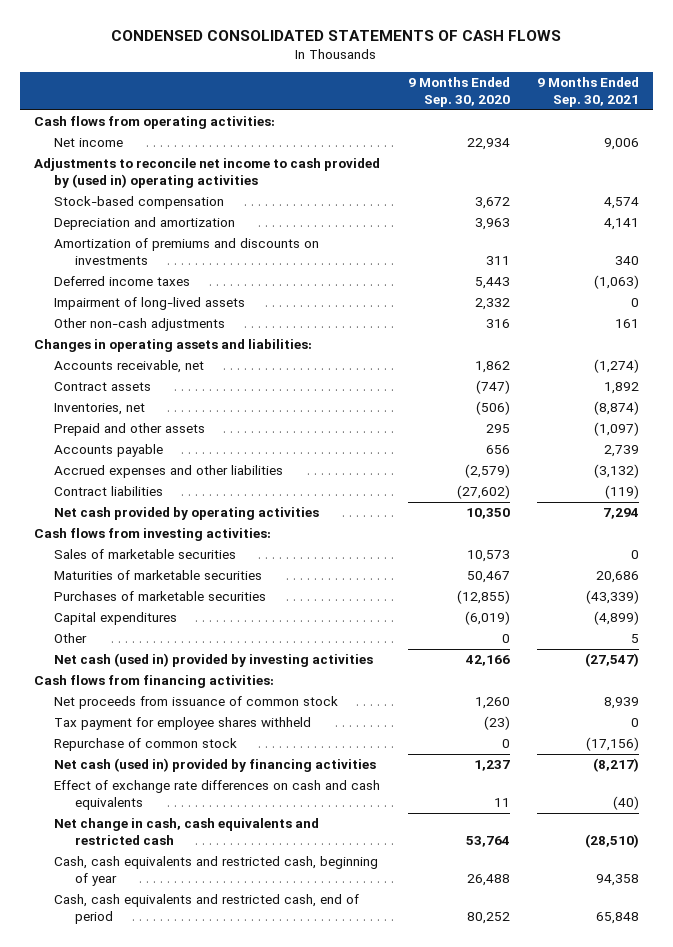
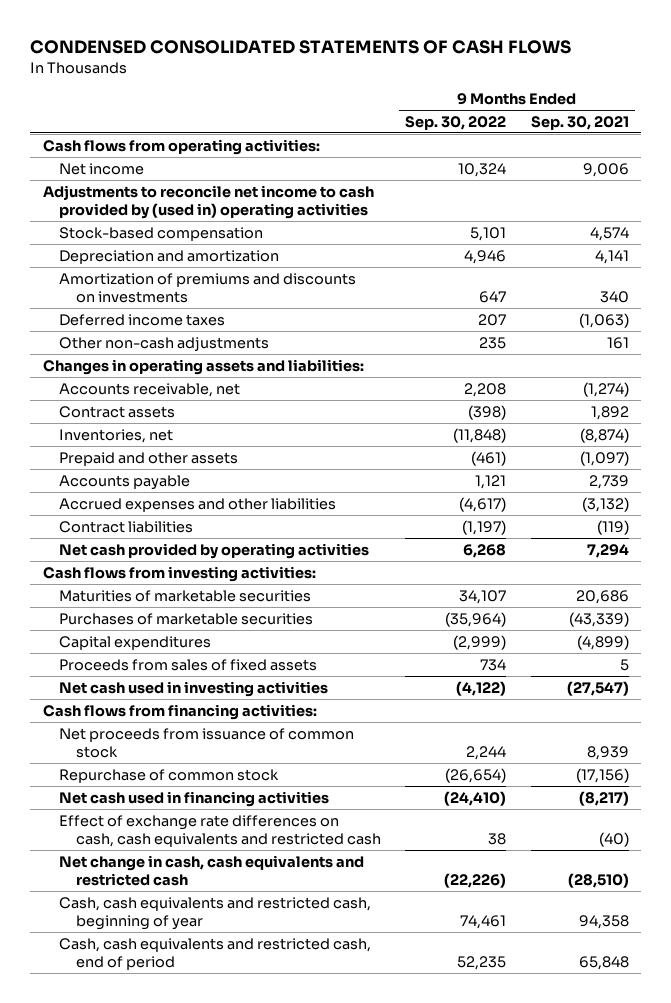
[407,77,510,108] 9 Months Ended Sep. 30, 2020 -> none
none -> [405,115,507,130] Sep. 30, 2022
[54,297,246,311] Impairment of long-lived assets -> none
[54,549,237,560] Sales of marketable securities -> none
[54,633,88,644] Other -> none
none -> [59,658,318,671] Proceeds from sales of fixed assets
[54,653,374,668] Net cash (used in) provided by investing activities -> [59,680,329,697] Net cash used in investing activities
[54,717,312,731] Tax payment for employee shares withheld -> none
[54,758,377,773] Net cash (used in) provided by financing activities -> [59,790,330,807] Net cash used in financing activities
[54,780,381,811] Effect of exchange rate differences on cash and cash equivalents -> [59,814,381,847] Effect of exchange rate differences on cash, cash equivalents and restricted cash

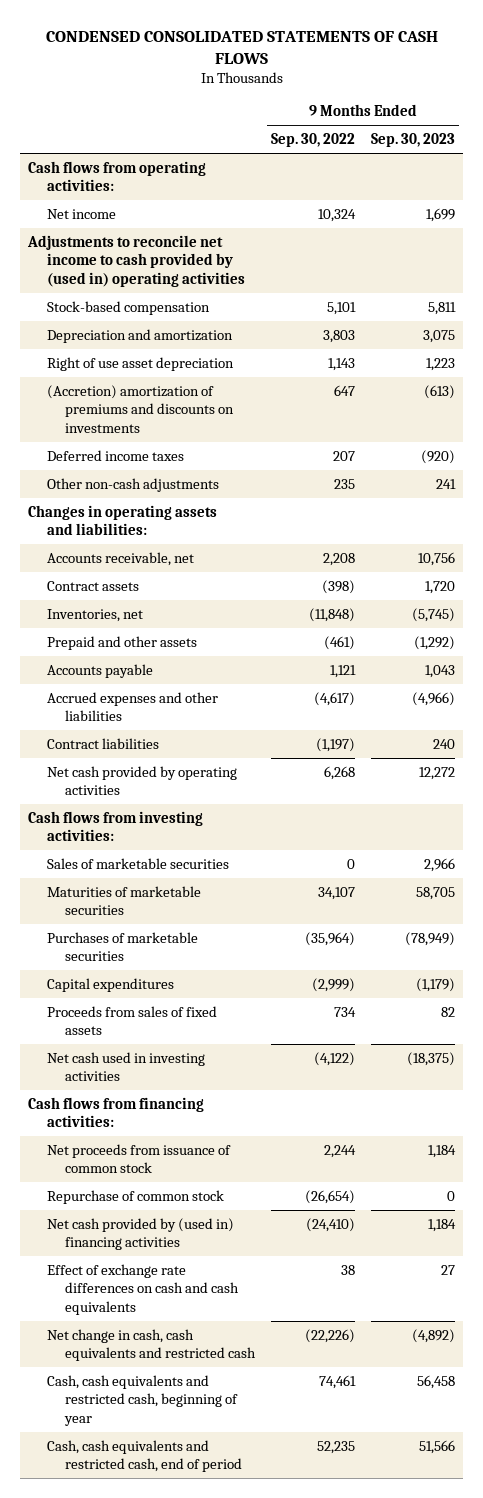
[530,115,629,130] Sep. 30, 2021 -> none
none -> [371,133,456,148] Sep. 30, 2023
[464,249,507,264] 4,946 -> [323,329,356,343] 3,803
none -> [46,356,234,371] Right of use asset depreciation
[59,272,357,303] Amortization of premiums and discounts on investments -> [46,384,235,433] (Accretion) amortization of premiums and discounts on investments
none -> [46,857,229,869] Sales of marketable securities
[59,790,330,807] Net cash used in financing activities -> [46,1217,234,1251] Net cash provided by (used in) financing activities
[59,814,381,847] Effect of exchange rate differences on cash, cash equivalents and restricted cash -> [46,1263,240,1315] Effect of exchange rate differences on cash and cash equivalents

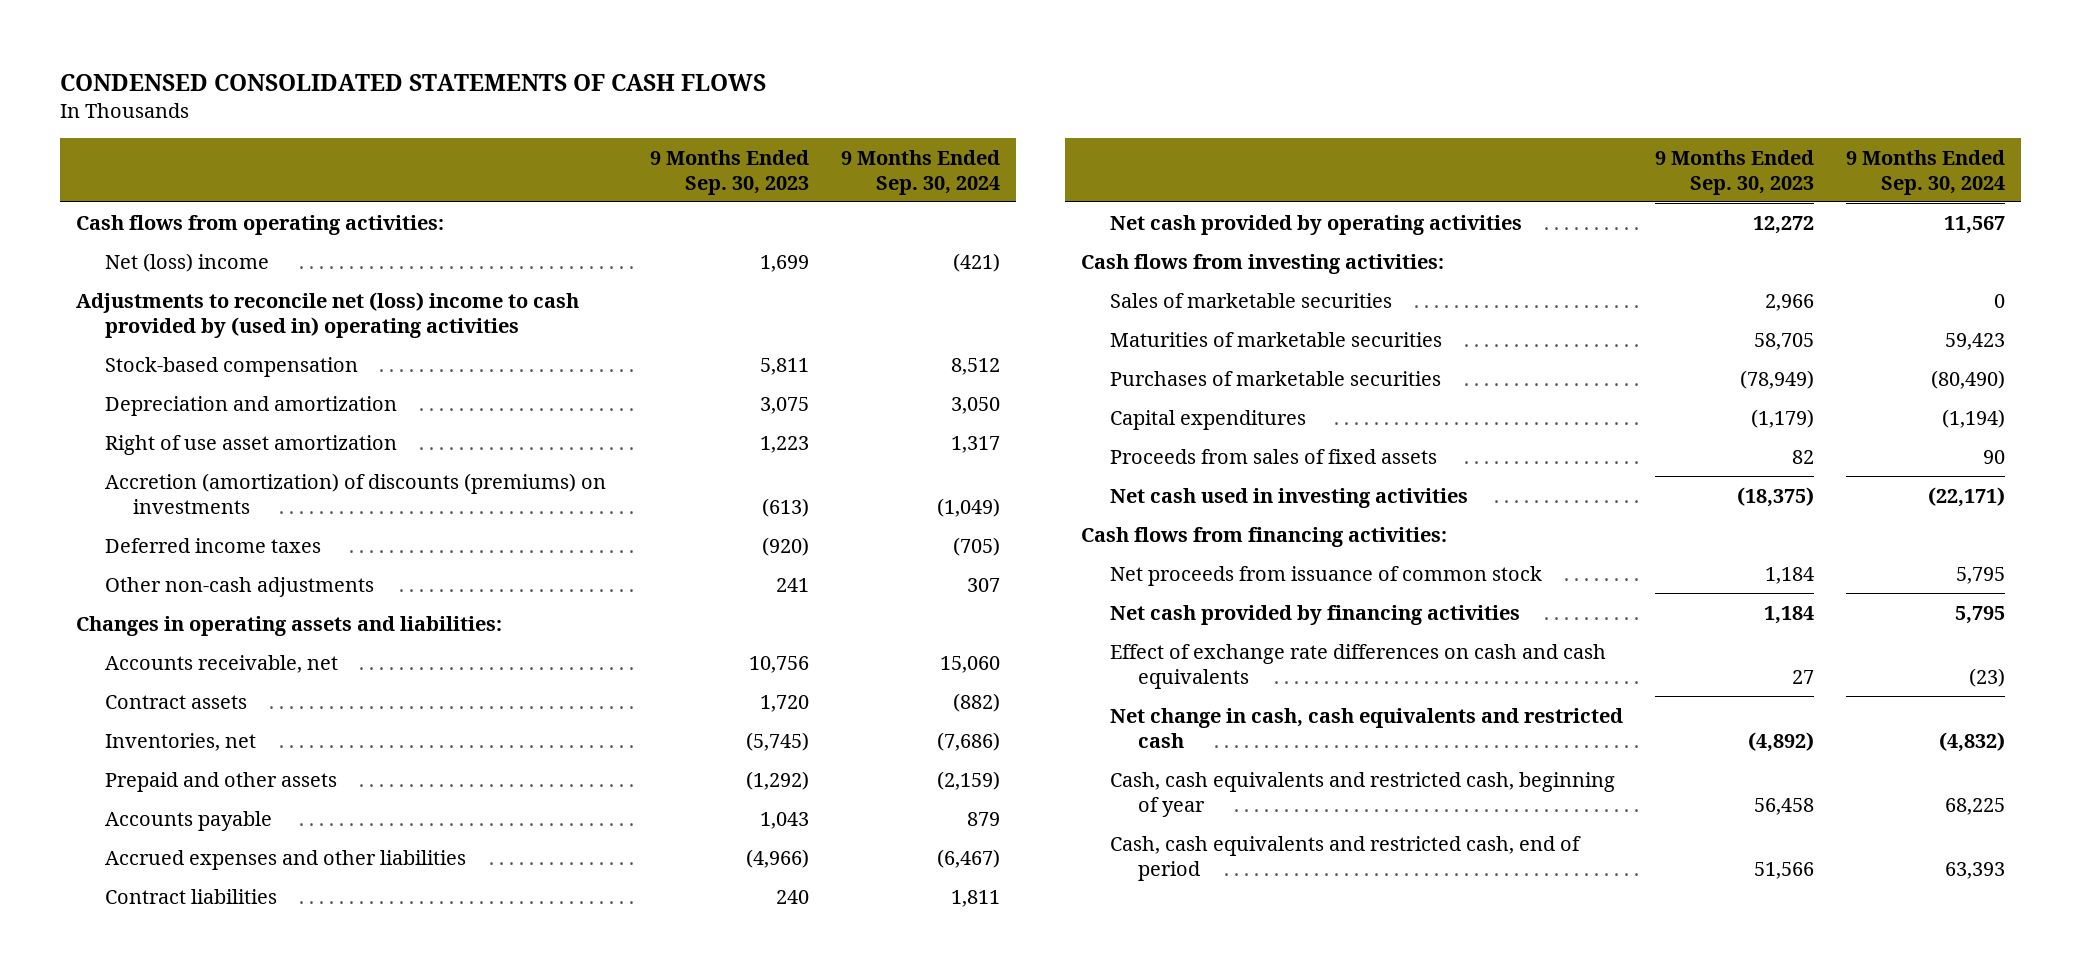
[271,133,356,148] Sep. 30, 2022 -> none
none -> [840,149,1000,195] 9 Months Ended Sep. 30, 2024
[46,208,116,219] Net income -> [104,252,269,272] Net (loss) income
[26,234,245,287] Adjustments to reconcile net income to cash provided by (used in) operating activities -> [76,291,580,338] Adjustments to reconcile net (loss) income to cash provided by (used in) operating activities
[46,356,234,371] Right of use asset depreciation -> [104,434,397,455] Right of use asset amortization
[46,384,235,433] (Accretion) amortization of premiums and discounts on investments -> [104,472,606,514] Accretion (amortization) of discounts (premiums) on investments
[46,1189,224,1204] Repurchase of common stock -> none
[46,1217,234,1251] Net cash provided by (used in) financing activities -> [1109,604,1520,625] Net cash provided by financing activities

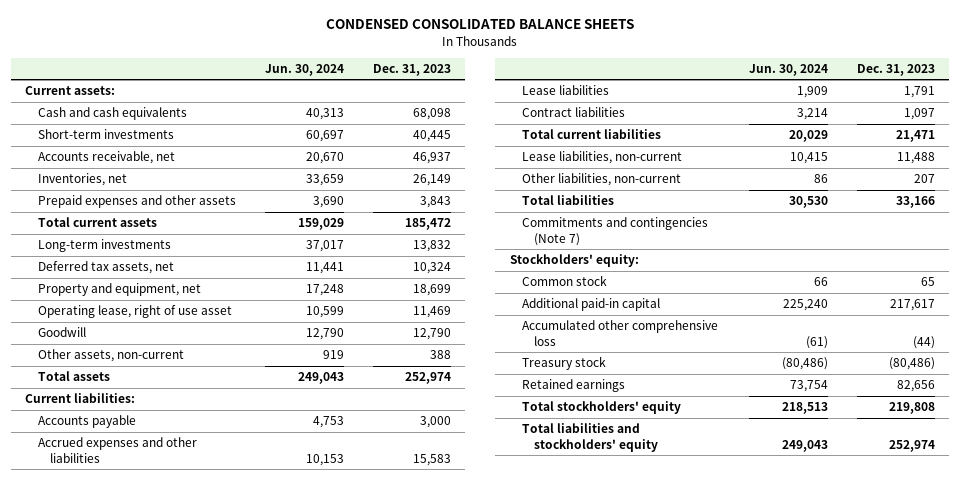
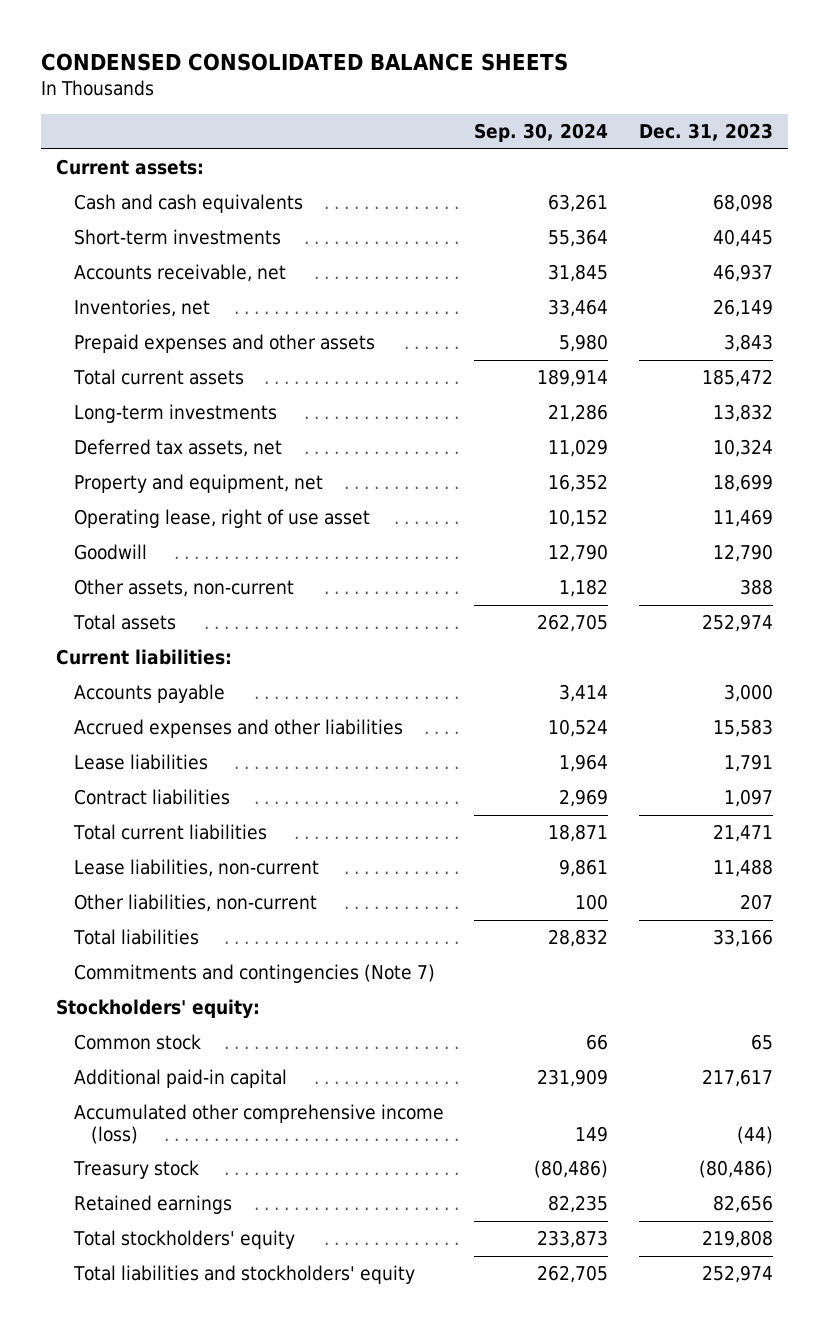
[264,63,344,76] Jun. 30, 2024 -> none
none -> [474,123,609,143] Sep. 30, 2024
[521,320,718,346] Accumulated other comprehensive loss -> [73,1104,444,1144] Accumulated other comprehensive income (loss)

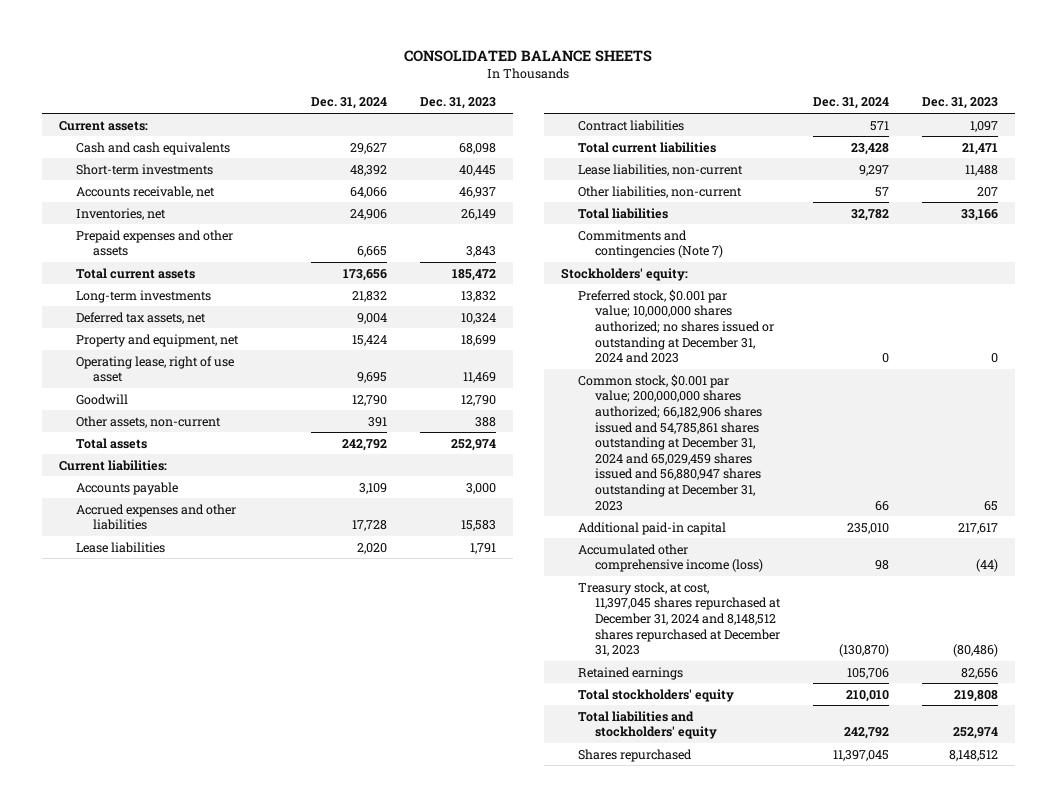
[40,52,568,71] CONDENSED CONSOLIDATED BALANCE SHEETS -> [404,50,653,63] CONSOLIDATED BALANCE SHEETS
[474,123,609,143] Sep. 30, 2024 -> none
none -> [311,97,388,110] Dec. 31, 2024
none -> [578,288,775,364] Preferred stock, $0.001 par value; 10,000,000 shares authorized; no shares issued or outstanding at December 31, 2024 and 2023
[73,1034,201,1051] Common stock -> [578,373,763,511] Common stock, $0.001 par value; 200,000,000 shares authorized; 66,182,906 shares issued and 54,785,861 shares outstanding at December 31, 2024 and 65,029,459 shares issued and 56,880,947 shares outstanding at December 31, 2023
[72,1160,199,1180] Treasury stock -> [578,581,782,657] Treasury stock, at cost, 11,397,045 shares repurchased at December 31, 2024 and 8,148,512 shares repurchased at December 31, 2023
none -> [578,748,693,762] Shares repurchased

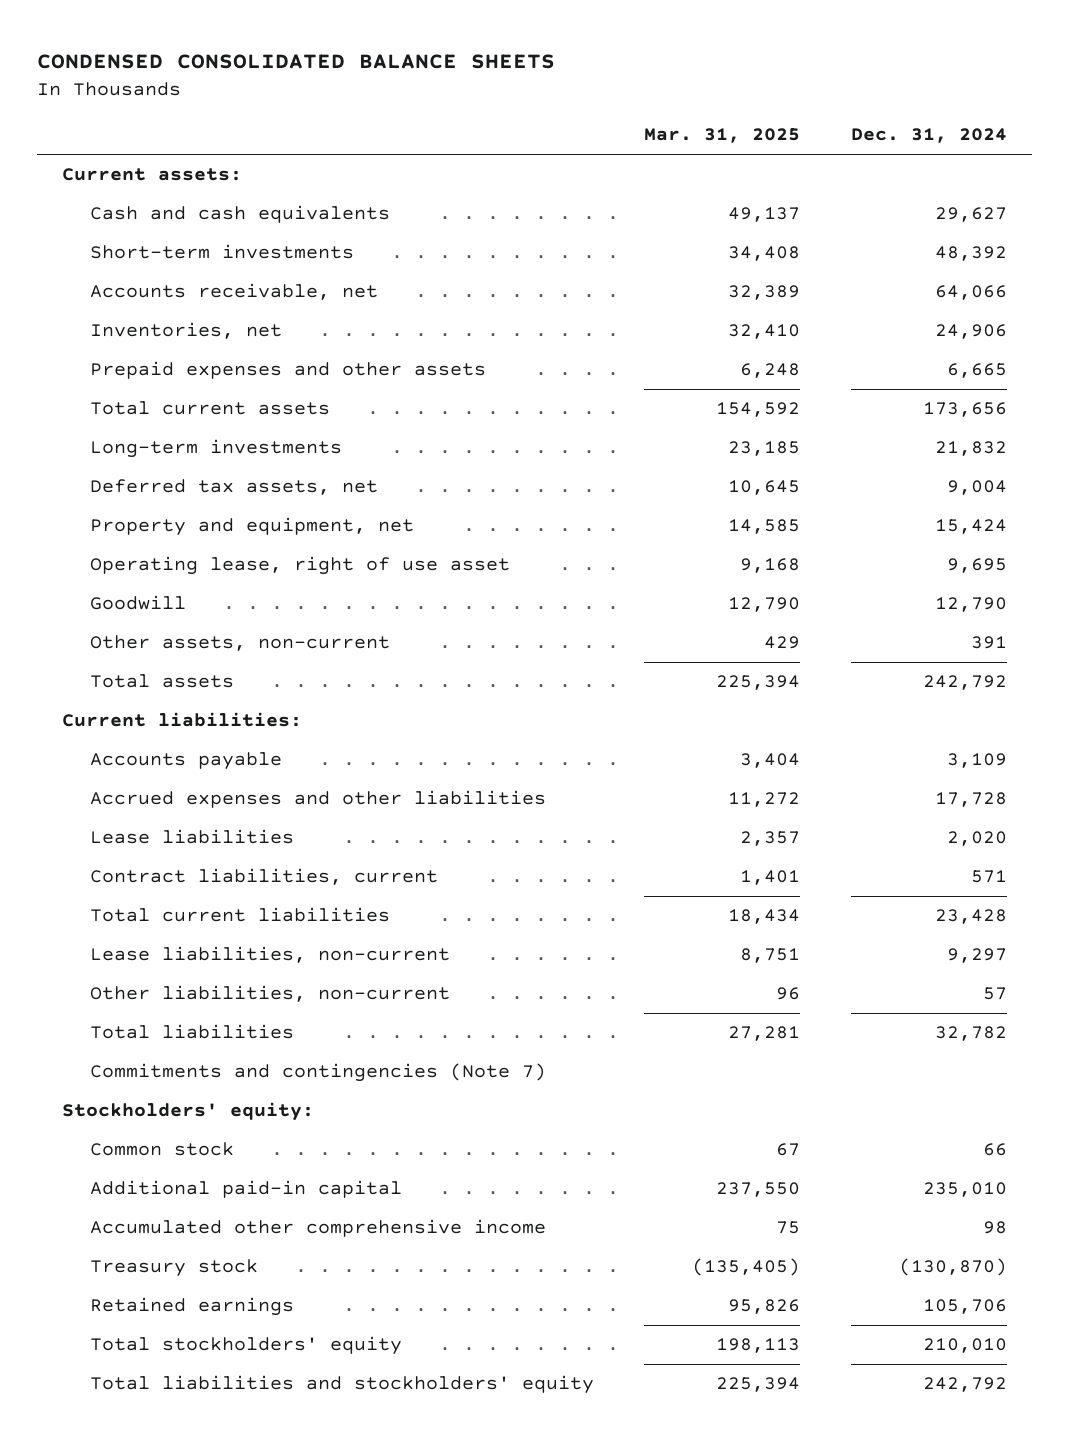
[404,50,653,63] CONSOLIDATED BALANCE SHEETS -> [36,53,555,69] CONDENSED CONSOLIDATED BALANCE SHEETS
[420,97,497,110] Dec. 31, 2023 -> none
none -> [644,128,801,144] Mar. 31, 2025
[578,119,685,131] Contract liabilities -> [90,868,439,886] Contract liabilities, current
[578,288,775,364] Preferred stock, $0.001 par value; 10,000,000 shares authorized; no shares issued or outstanding at December 31, 2024 and 2023 -> none
[578,373,763,511] Common stock, $0.001 par value; 200,000,000 shares authorized; 66,182,906 shares issued and 54,785,861 shares outstanding at December 31, 2024 and 65,029,459 shares issued and 56,880,947 shares outstanding at December 31, 2023 -> [90,1142,235,1157] Common stock
[578,543,764,573] Accumulated other comprehensive income (loss) -> [90,1219,547,1238] Accumulated other comprehensive income
[578,581,782,657] Treasury stock, at cost, 11,397,045 shares repurchased at December 31, 2024 and 8,148,512 shares repurchased at December 31, 2023 -> [90,1259,259,1278] Treasury stock
[578,748,693,762] Shares repurchased -> none

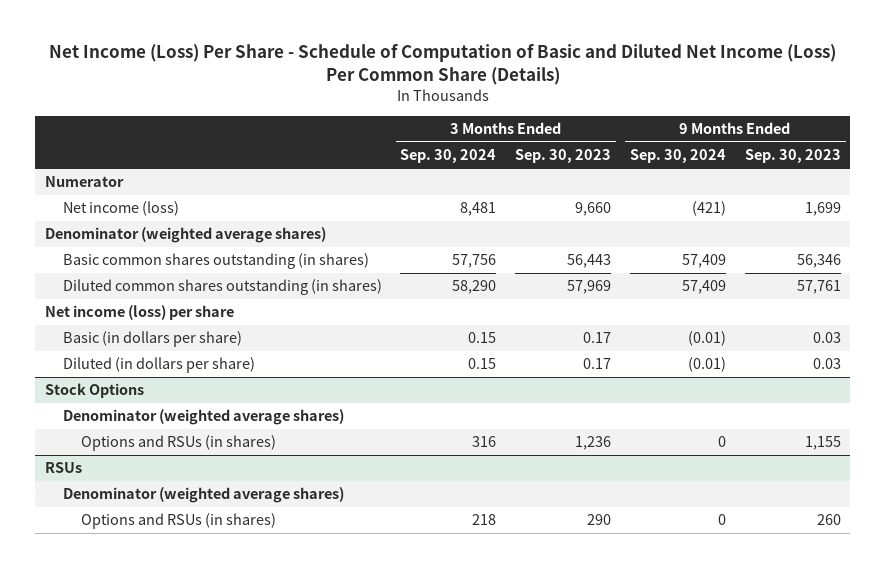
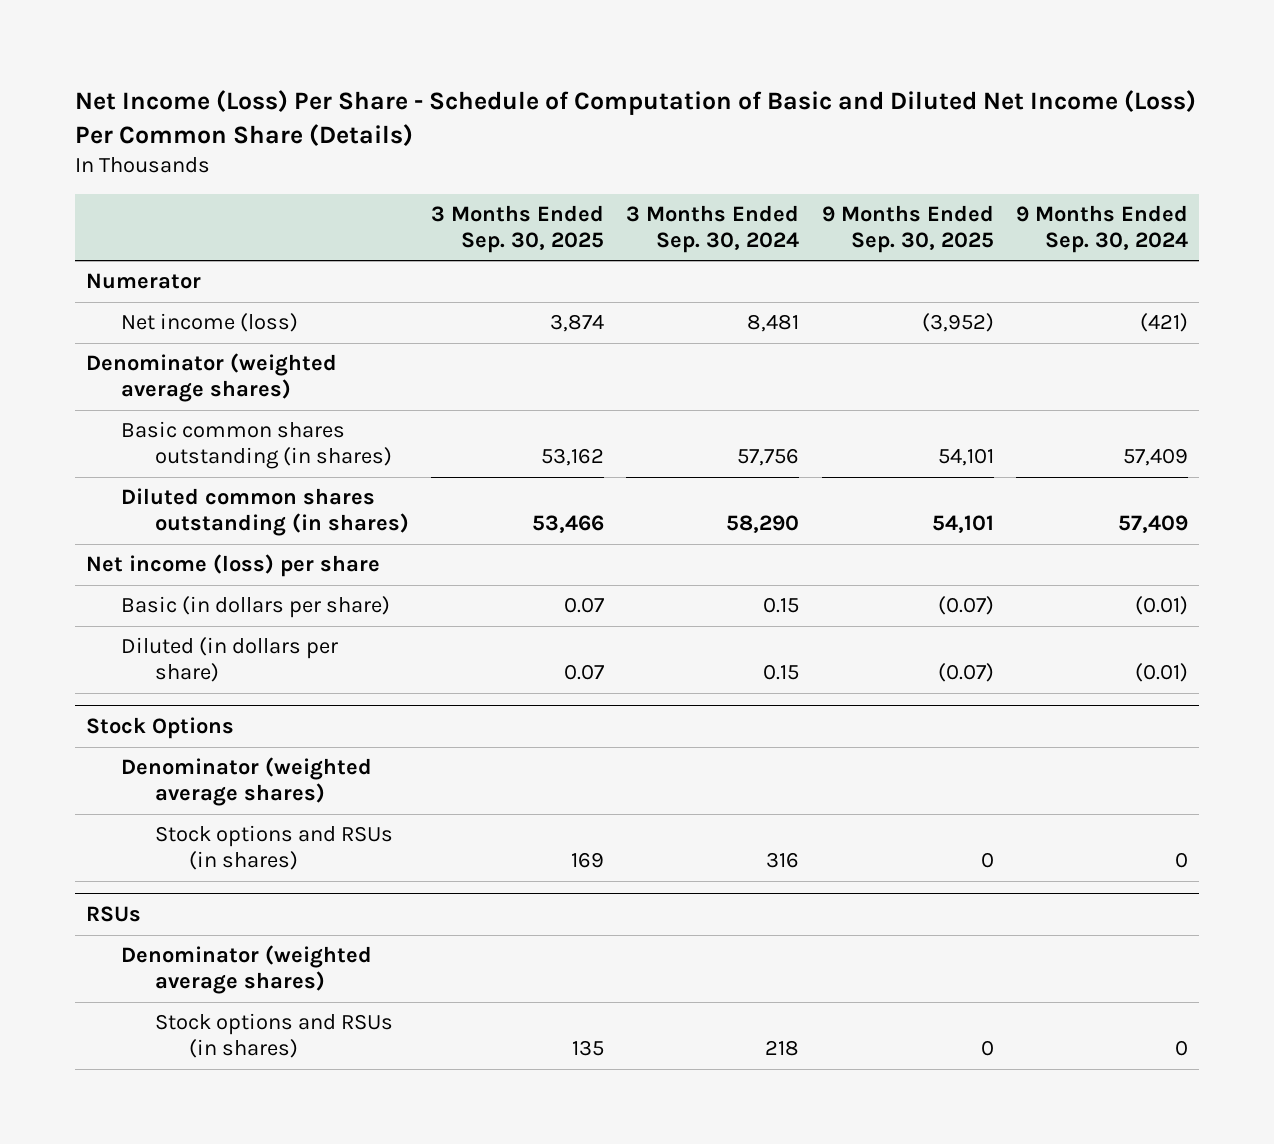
[515,149,612,164] Sep. 30, 2023 -> none
[744,149,841,164] Sep. 30, 2023 -> none
none -> [431,205,605,253] 3 Months Ended Sep. 30, 2025
none -> [821,205,994,253] 9 Months Ended Sep. 30, 2025
[80,435,276,452] Options and RSUs (in shares) -> [154,825,393,871] Stock options and RSUs (in shares)
[80,513,276,530] Options and RSUs (in shares) -> [154,1013,393,1059] Stock options and RSUs (in shares)

